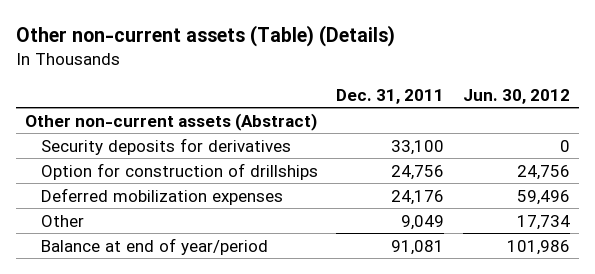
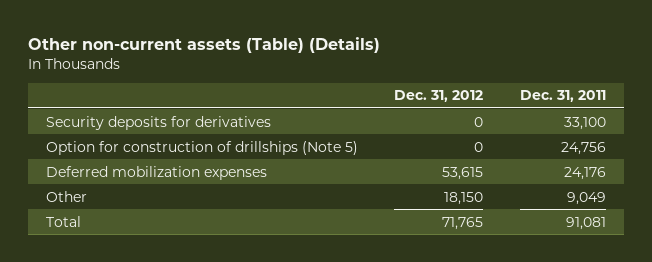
[462,88,570,104] Jun. 30, 2012 -> none
none -> [394,90,484,103] Dec. 31, 2012
[25,112,318,131] Other non-current assets (Abstract) -> none
[40,162,318,180] Option for construction of drillships -> [45,140,358,155] Option for construction of drillships (Note 5)
[40,237,268,255] Balance at end of year/period -> [45,215,81,227] Total

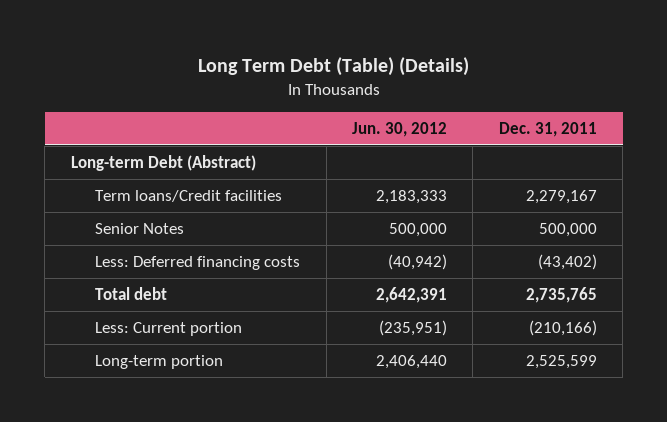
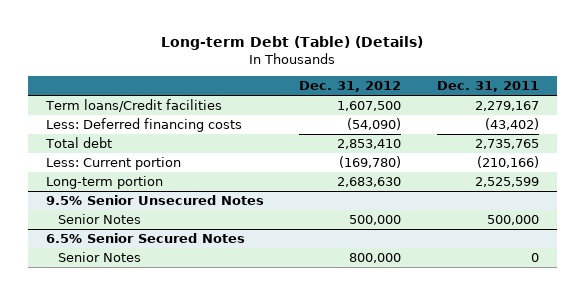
[197,56,469,76] Long Term Debt (Table) (Details) -> [161,36,424,51] Long-term Debt (Table) (Details)
[352,122,448,138] Jun. 30, 2012 -> none
none -> [299,81,402,93] Dec. 31, 2012
[70,154,256,171] Long-term Debt (Abstract) -> none
[95,222,185,234] Senior Notes -> none
none -> [45,194,264,205] 9.5% Senior Unsecured Notes
none -> [57,213,141,224] Senior Notes
none -> [45,232,245,243] 6.5% Senior Secured Notes
none -> [57,251,141,262] Senior Notes

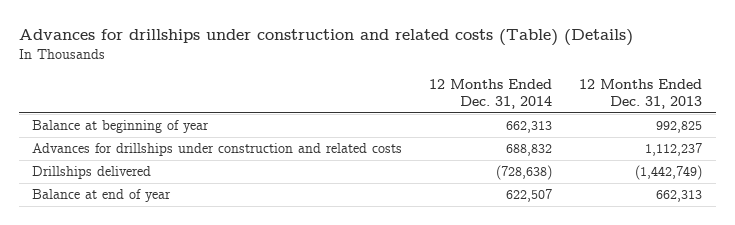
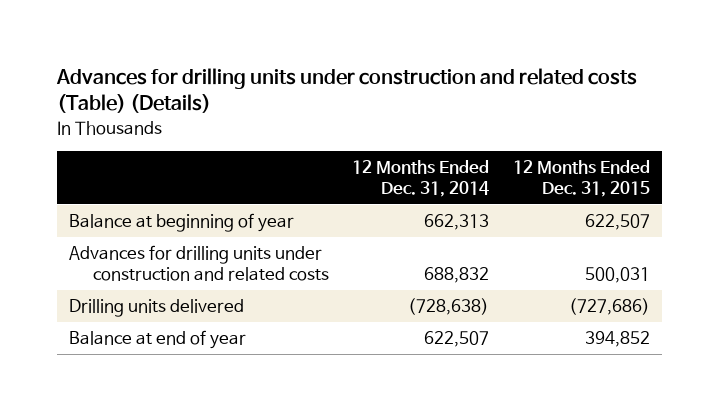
[18,29,633,47] Advances for drillships under construction and related costs (Table) (Details) -> [55,67,637,114] Advances for drilling units under construction and related costs (Table) (Details)
[579,79,703,110] 12 Months Ended Dec. 31, 2013 -> none
none -> [512,159,650,197] 12 Months Ended Dec. 31, 2015
[32,143,403,157] Advances for drillships under construction and related costs -> [68,245,329,281] Advances for drilling units under construction and related costs
[32,166,152,180] Drillships delivered -> [68,299,244,318] Drilling units delivered

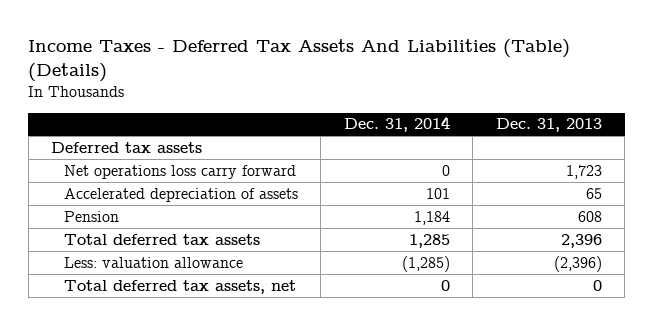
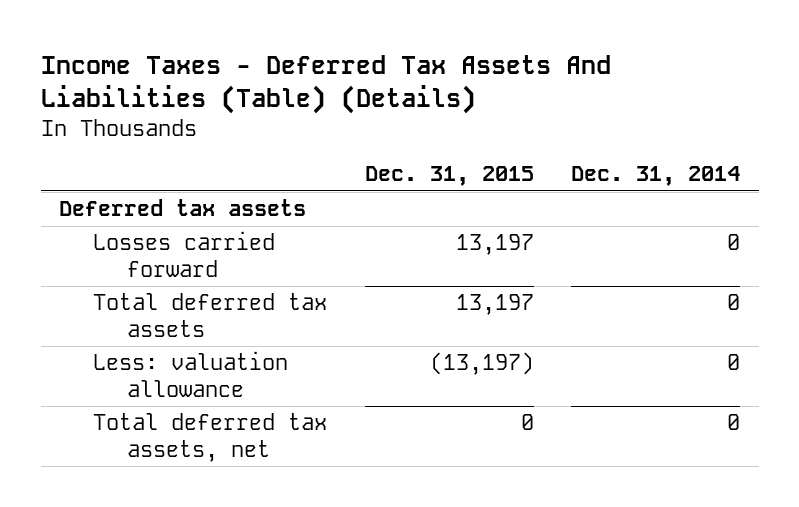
[495,118,602,133] Dec. 31, 2013 -> none
none -> [364,166,534,187] Dec. 31, 2015
[63,187,298,202] Accelerated depreciation of assets -> none
[63,210,119,222] Pension -> none
[63,164,296,179] Net operations loss carry forward -> [93,231,276,277] Losses carried forward
[408,233,450,248] 1,285 -> [726,294,740,311] 0
[401,255,450,272] (1,285) -> [726,354,740,371] 0

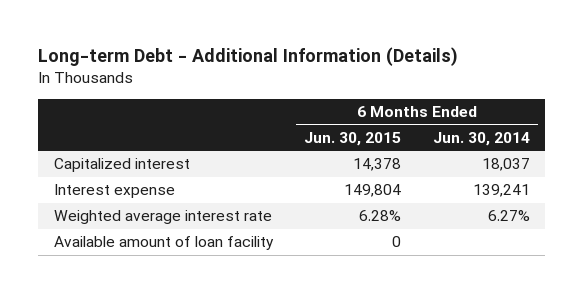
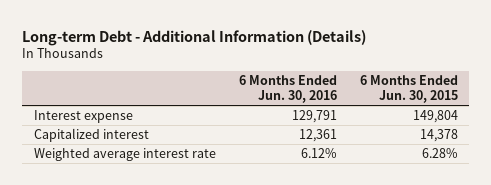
[432,131,530,146] Jun. 30, 2014 -> none
none -> [238,74,337,104] 6 Months Ended Jun. 30, 2016
[53,158,190,173] Capitalized interest -> [33,128,149,143] Capitalized interest
[53,236,274,251] Available amount of loan facility -> none

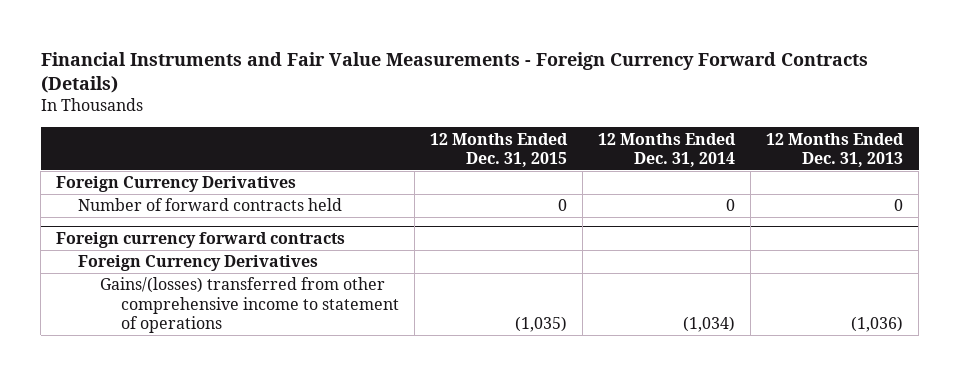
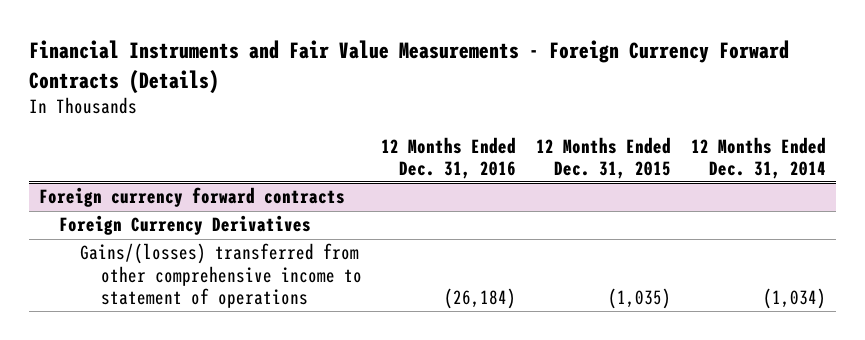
[766,132,905,167] 12 Months Ended Dec. 31, 2013 -> none
none -> [381,136,517,179] 12 Months Ended Dec. 31, 2016
[56,176,297,193] Foreign Currency Derivatives -> none
[78,198,343,212] Number of forward contracts held -> none

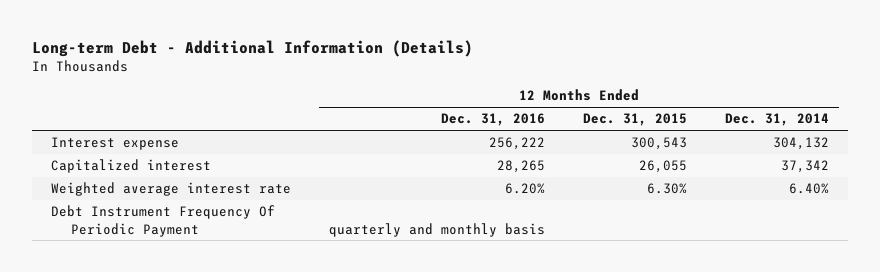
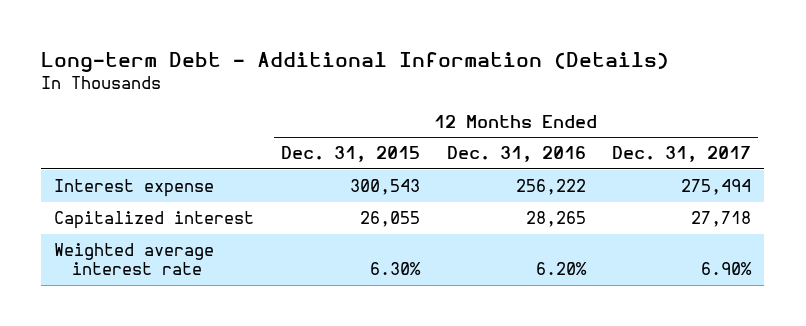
[724,113,829,127] Dec. 31, 2014 -> none
none -> [612,146,752,163] Dec. 31, 2017
[50,205,275,237] Debt Instrument Frequency Of Periodic Payment -> none

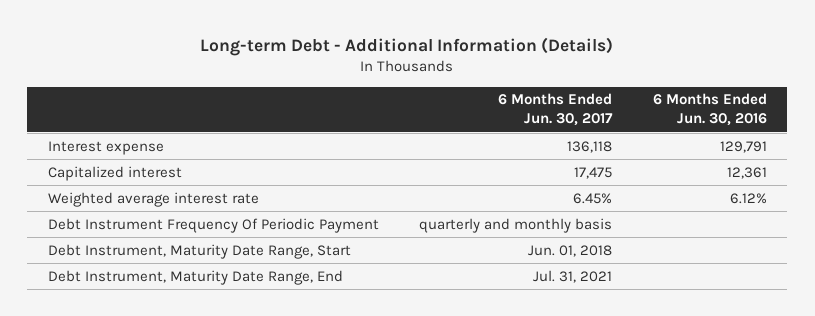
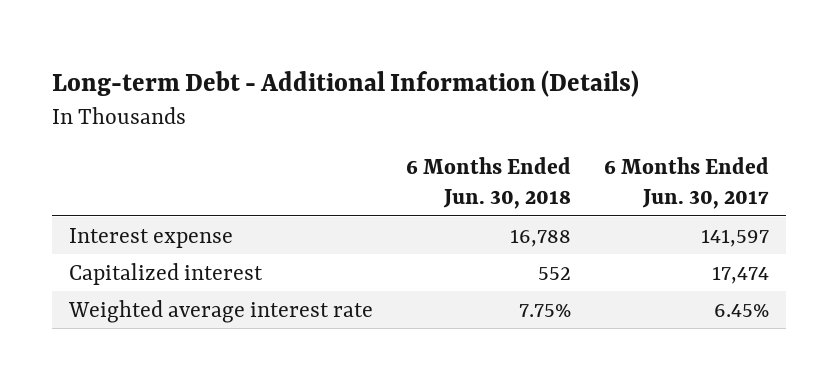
[652,93,767,127] 6 Months Ended Jun. 30, 2016 -> none
none -> [406,157,572,210] 6 Months Ended Jun. 30, 2018
[567,140,613,153] 136,118 -> [701,228,770,247] 141,597
[574,166,613,179] 17,475 -> [712,265,770,284] 17,474
[47,217,379,233] Debt Instrument Frequency Of Periodic Payment -> none
[47,243,351,259] Debt Instrument, Maturity Date Range, Start -> none
[47,269,343,285] Debt Instrument, Maturity Date Range, End -> none

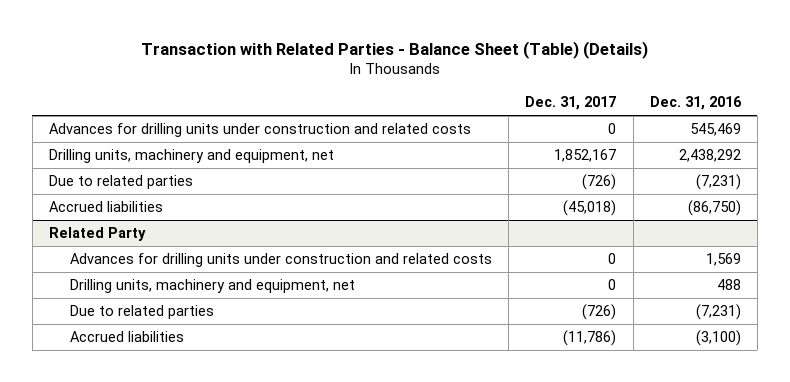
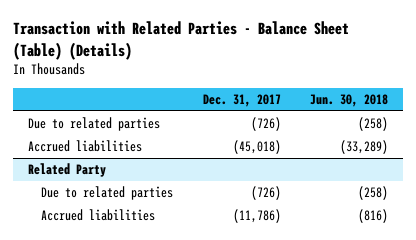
[649,96,742,111] Dec. 31, 2016 -> none
none -> [310,94,389,108] Jun. 30, 2018
[48,123,471,138] Advances for drilling units under construction and related costs -> none
[48,149,334,164] Drilling units, machinery and equipment, net -> none
[70,253,493,268] Advances for drilling units under construction and related costs -> none
[70,279,356,294] Drilling units, machinery and equipment, net -> none

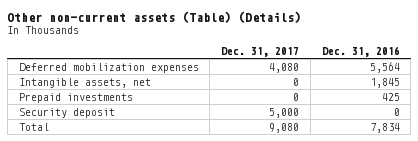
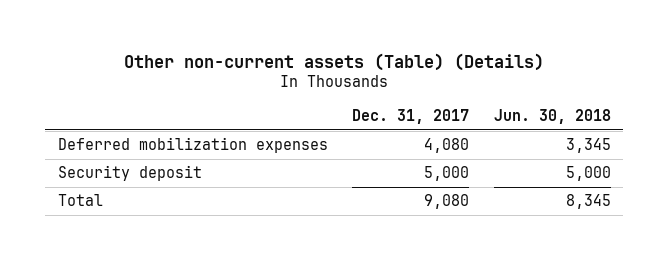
[321,46,400,58] Dec. 31, 2016 -> none
none -> [493,109,611,125] Jun. 30, 2018
[18,77,151,88] Intangible assets, net -> none
[18,92,133,103] Prepaid investments -> none

